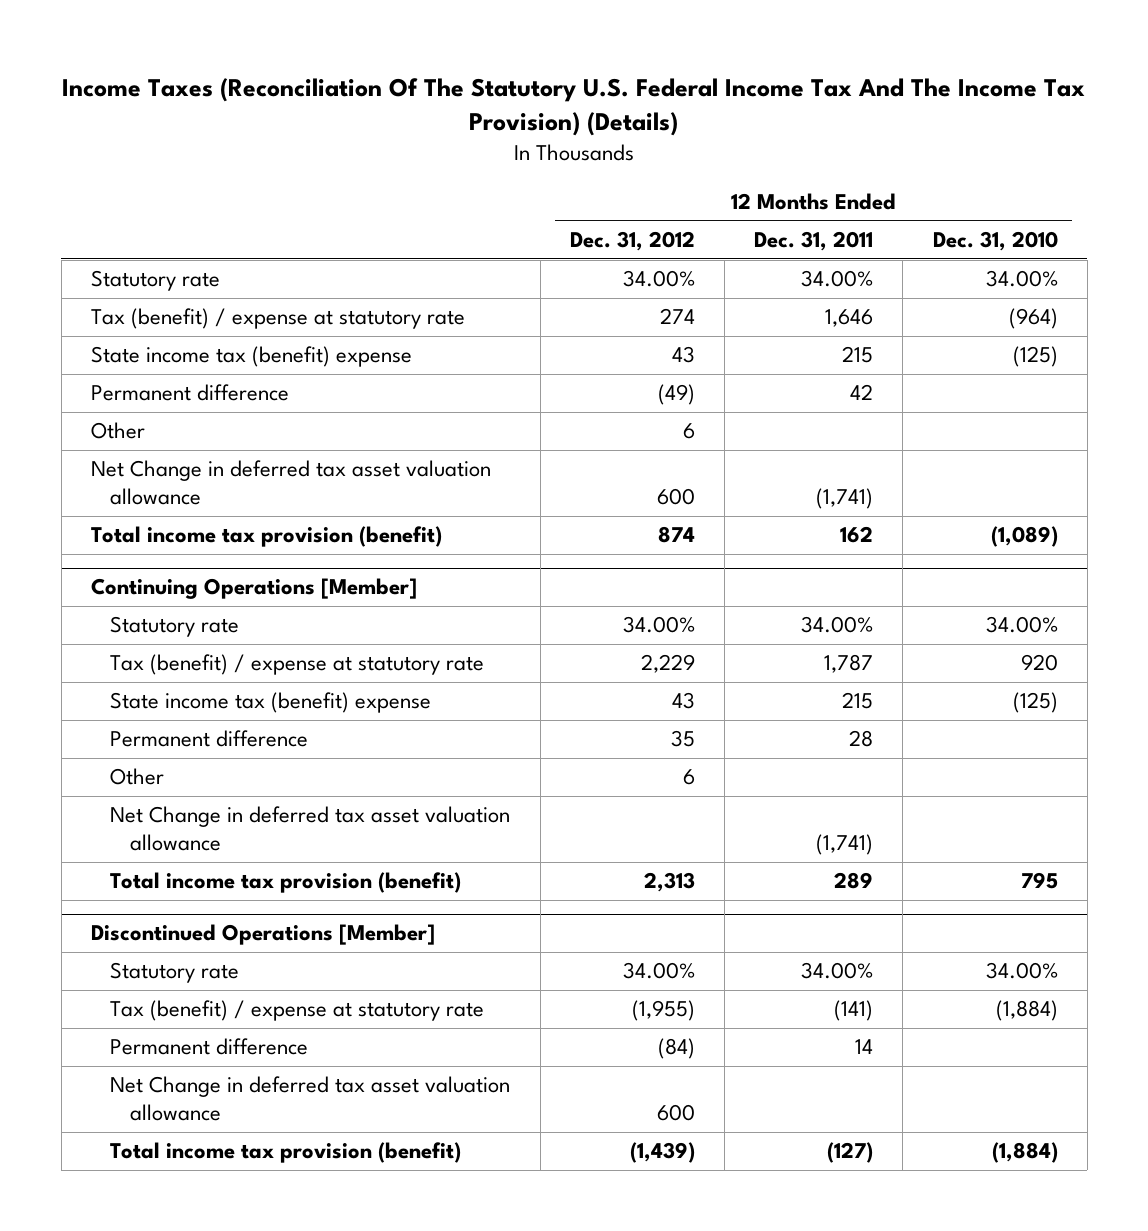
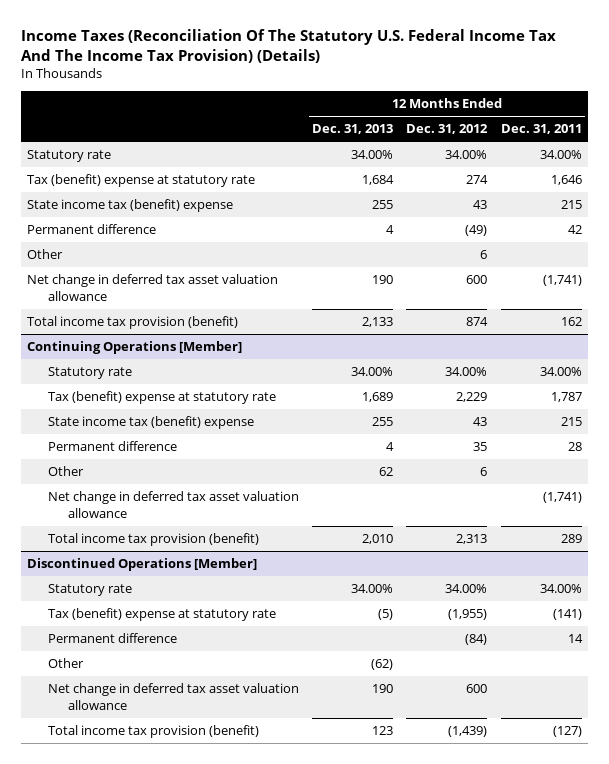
[932,230,1058,251] Dec. 31, 2010 -> none
none -> [312,124,394,135] Dec. 31, 2013
[90,308,465,330] Tax (benefit) / expense at statutory rate -> [27,174,256,188] Tax (benefit) expense at statutory rate
[90,460,491,506] Net Change in deferred tax asset valuation allowance -> [27,274,279,301] Net change in deferred tax asset valuation allowance
[110,654,485,676] Tax (benefit) / expense at statutory rate -> [47,391,276,405] Tax (benefit) expense at statutory rate
[110,806,511,852] Net Change in deferred tax asset valuation allowance -> [47,491,299,518] Net change in deferred tax asset valuation allowance
[110,1000,485,1022] Tax (benefit) / expense at statutory rate -> [47,608,276,622] Tax (benefit) expense at statutory rate
none -> [47,658,84,669] Other
[110,1076,511,1122] Net Change in deferred tax asset valuation allowance -> [47,683,299,710] Net change in deferred tax asset valuation allowance

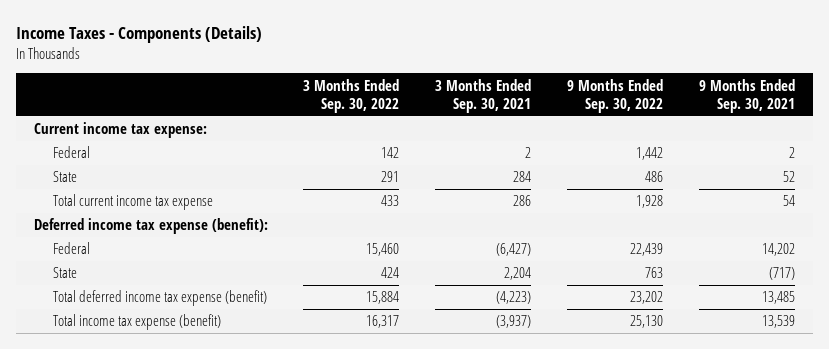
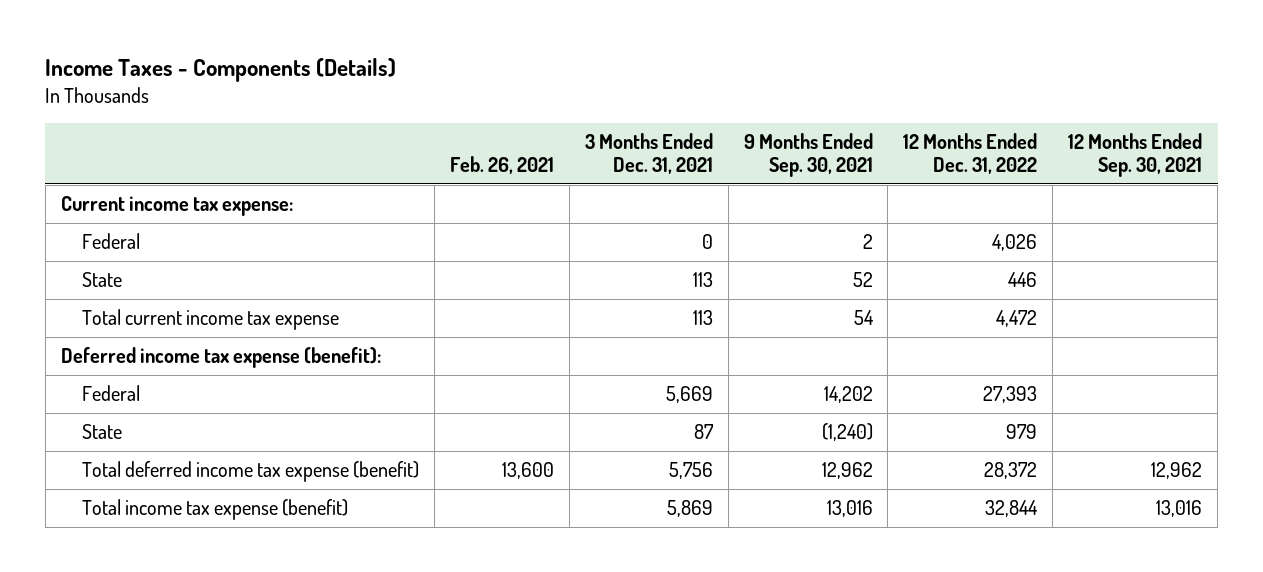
[303,78,400,113] 3 Months Ended Sep. 30, 2022 -> none
[435,78,532,113] 3 Months Ended Sep. 30, 2021 -> none
[567,78,664,113] 9 Months Ended Sep. 30, 2022 -> none
none -> [449,156,554,175] Feb. 26, 2021
none -> [584,133,713,175] 3 Months Ended Dec. 31, 2021
none -> [903,133,1038,175] 12 Months Ended Dec. 31, 2022
none -> [1068,133,1203,178] 12 Months Ended Sep. 30, 2021
[769,267,796,281] (717) -> [821,423,873,442] (1,240)
[762,291,796,305] 13,485 -> [821,462,873,480] 12,962
[762,315,796,329] 13,539 -> [826,500,873,518] 13,016

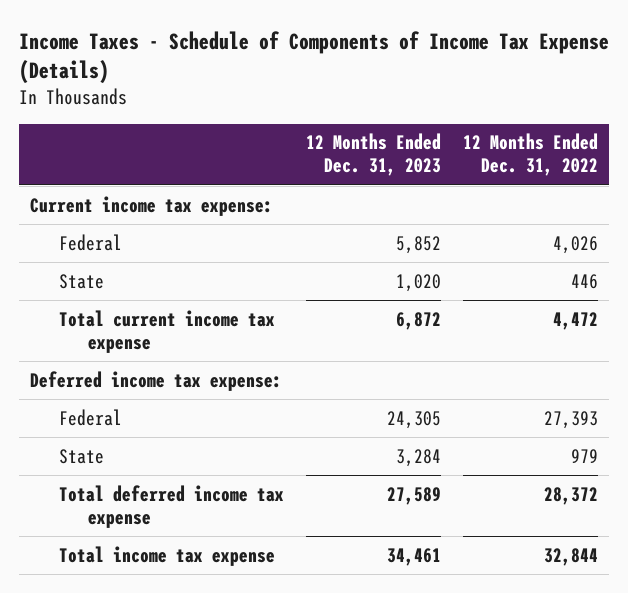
[45,58,397,83] Income Taxes - Components (Details) -> [18,30,609,85] Income Taxes - Schedule of Components of Income Tax Expense (Details)
[449,156,554,175] Feb. 26, 2021 -> none
[584,133,713,175] 3 Months Ended Dec. 31, 2021 -> none
[743,133,873,178] 9 Months Ended Sep. 30, 2021 -> none
[1068,133,1203,178] 12 Months Ended Sep. 30, 2021 -> none
none -> [306,133,442,177] 12 Months Ended Dec. 31, 2023
[60,347,381,369] Deferred income tax expense (benefit): -> [29,370,282,391] Deferred income tax expense:
[82,461,420,483] Total deferred income tax expense (benefit) -> [58,484,284,528] Total deferred income tax expense
[82,499,349,521] Total income tax expense (benefit) -> [58,545,275,566] Total income tax expense

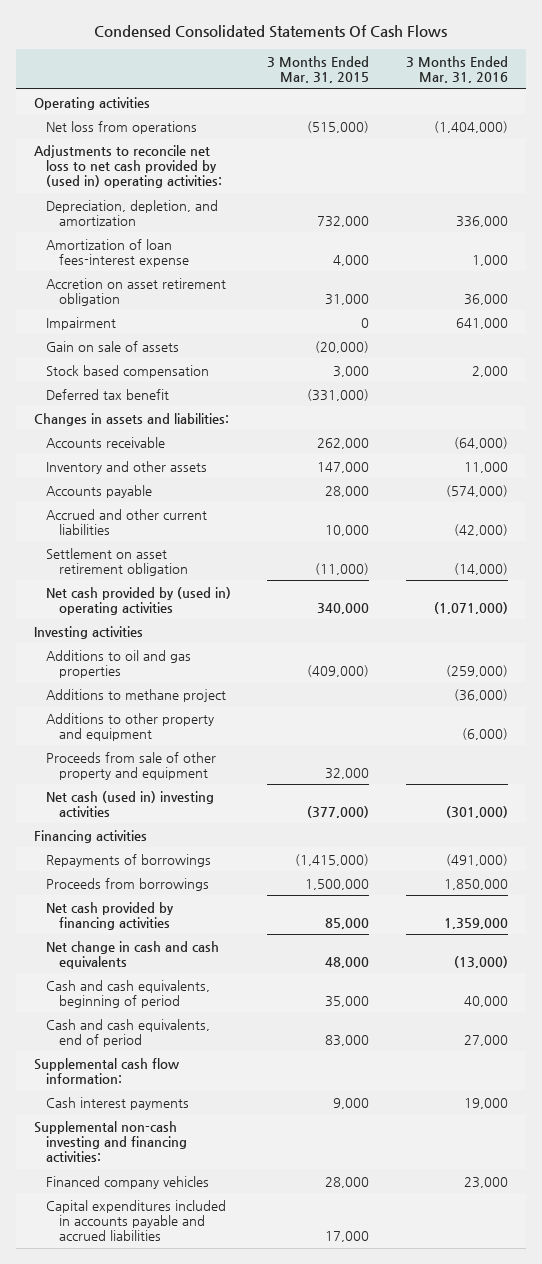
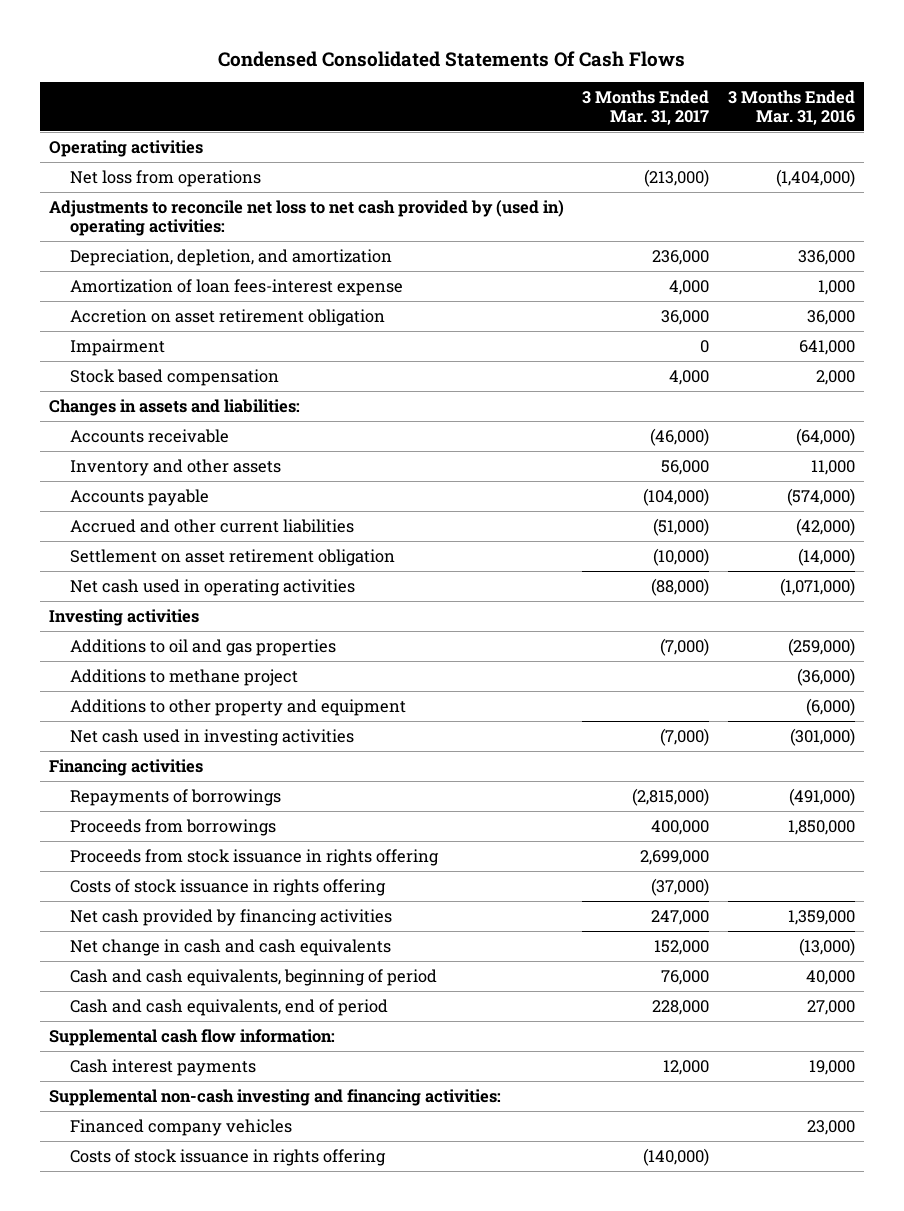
[267,55,370,84] 3 Months Ended Mar. 31, 2015 -> none
none -> [582,89,710,125] 3 Months Ended Mar. 31, 2017
[46,340,180,352] Gain on sale of assets -> none
[46,388,170,400] Deferred tax benefit -> none
[46,586,232,615] Net cash provided by (used in) operating activities -> [70,578,356,596] Net cash used in operating activities
[46,751,217,780] Proceeds from sale of other property and equipment -> none
[46,790,215,817] Net cash (used in) investing activities -> [70,728,355,746] Net cash used in investing activities
none -> [70,848,440,866] Proceeds from stock issuance in rights offering
none -> [70,878,387,896] Costs of stock issuance in rights offering
[46,1199,227,1242] Capital expenditures included in accounts payable and accrued liabilities -> none
none -> [70,1148,387,1166] Costs of stock issuance in rights offering

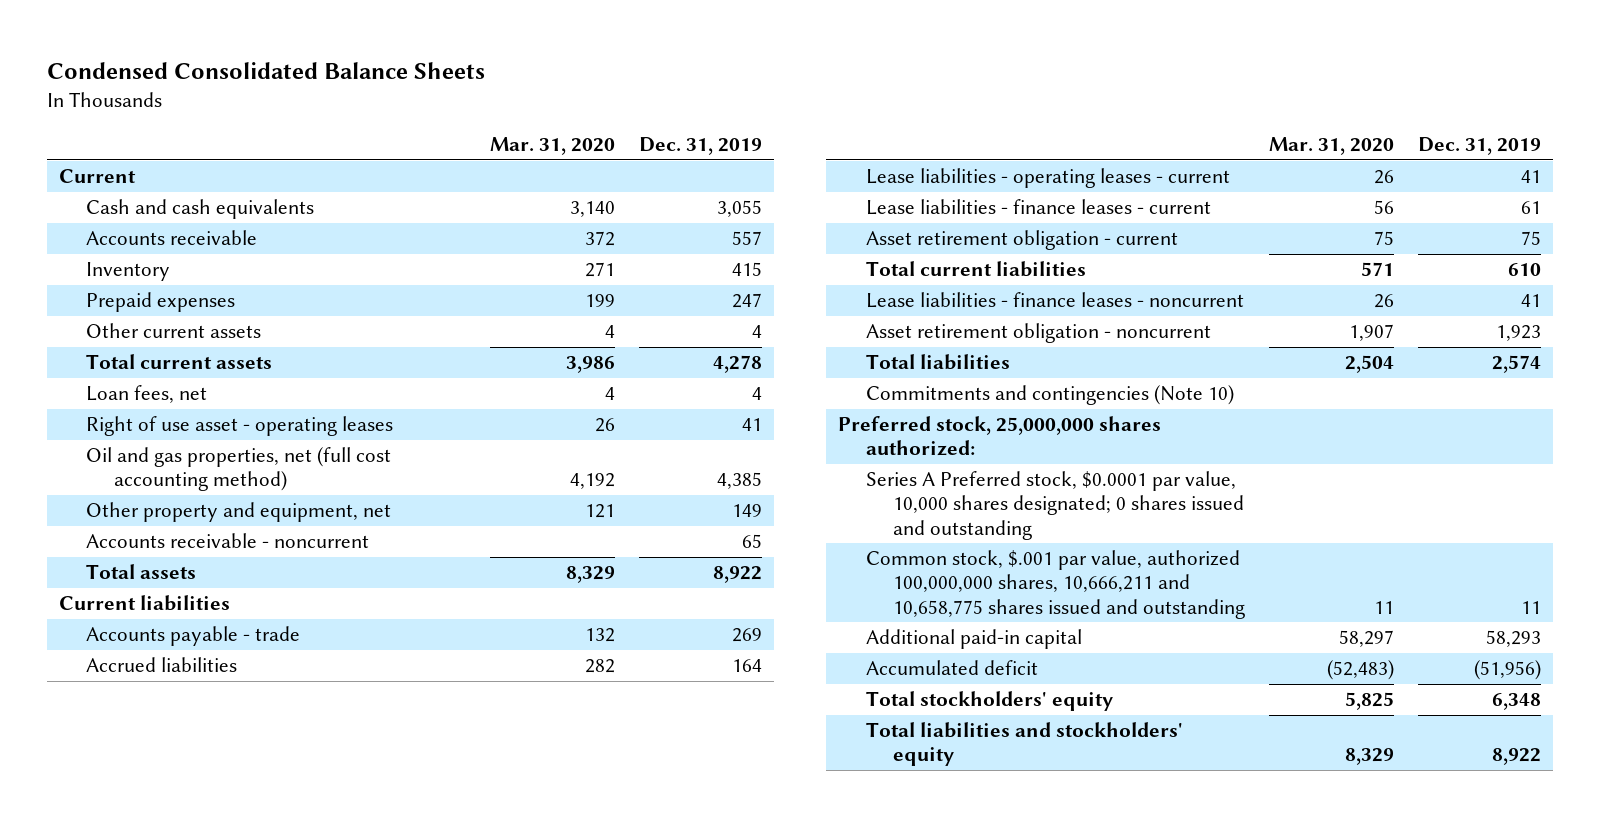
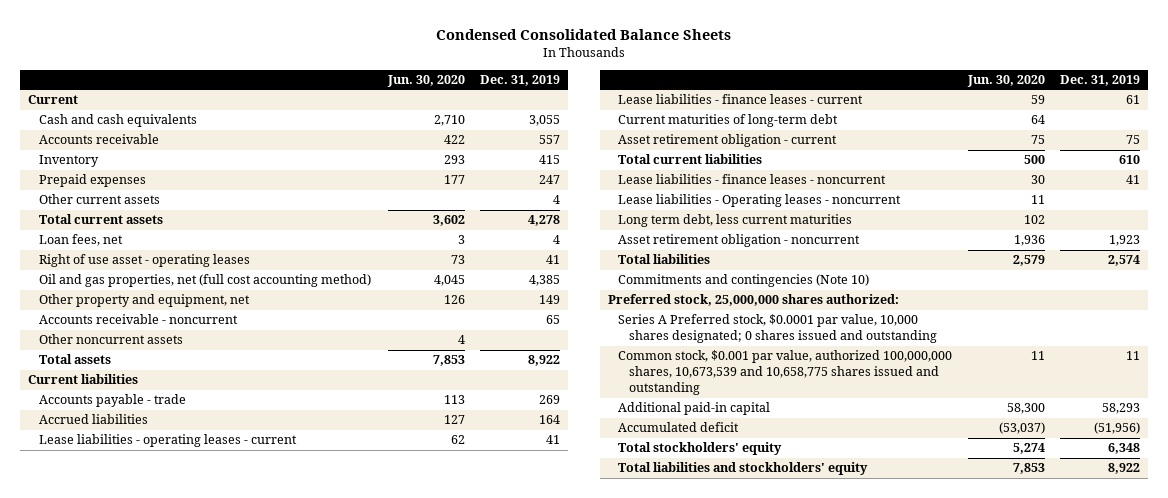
[489,136,615,155] Mar. 31, 2020 -> none
none -> [387,75,466,88] Jun. 30, 2020
none -> [38,334,183,345] Other noncurrent assets
none -> [618,114,839,128] Current maturities of long-term debt
none -> [618,194,902,208] Lease liabilities - Operating leases - noncurrent
none -> [618,214,853,228] Long term debt, less current maturities
[865,550,1245,619] Common stock, $.001 par value, authorized 100,000,000 shares, 10,666,211 and 10,658,775 shares issued and outstanding -> [618,350,953,396] Common stock, $0.001 par value, authorized 100,000,000 shares, 10,673,539 and 10,658,775 shares issued and outstanding

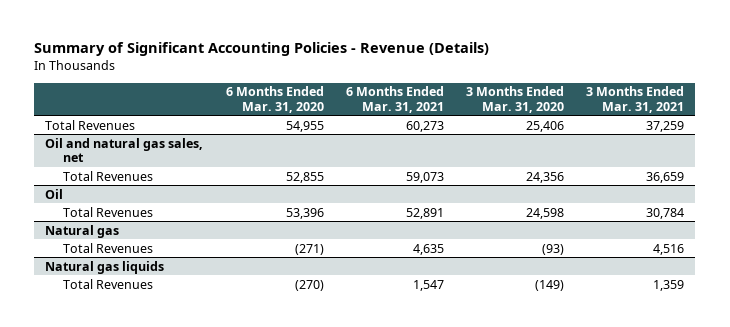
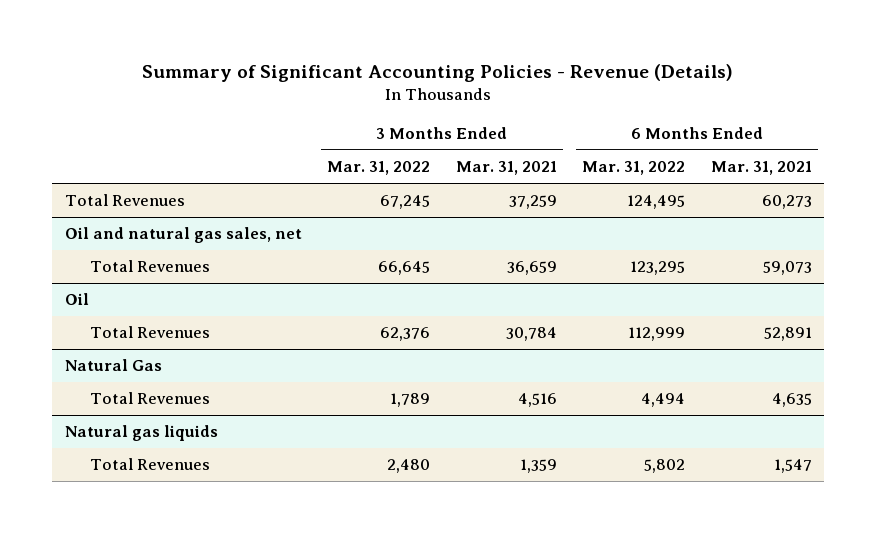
[225,86,324,113] 6 Months Ended Mar. 31, 2020 -> none
[466,86,565,113] 3 Months Ended Mar. 31, 2020 -> none
none -> [327,161,431,176] Mar. 31, 2022
none -> [582,161,686,176] Mar. 31, 2022
[45,224,120,238] Natural gas -> [64,359,162,372] Natural Gas

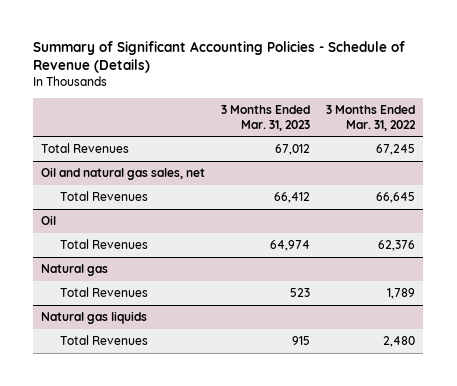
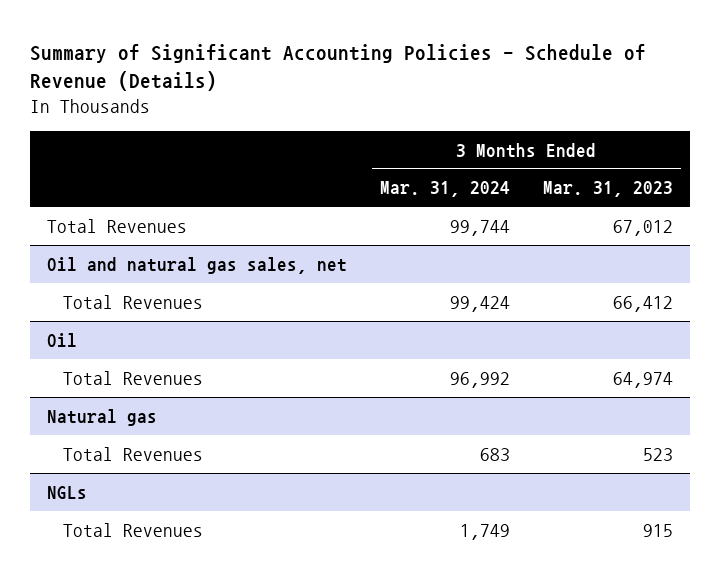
[326,105,417,131] 3 Months Ended Mar. 31, 2022 -> none
none -> [379,181,510,198] Mar. 31, 2024
[41,311,148,325] Natural gas liquids -> [46,485,87,499] NGLs

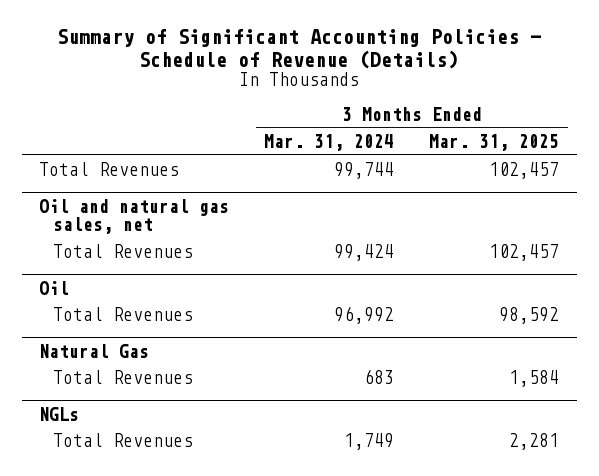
[543,181,674,198] Mar. 31, 2023 -> none
none -> [429,133,560,151] Mar. 31, 2025
[46,408,157,426] Natural gas -> [39,343,150,358] Natural Gas

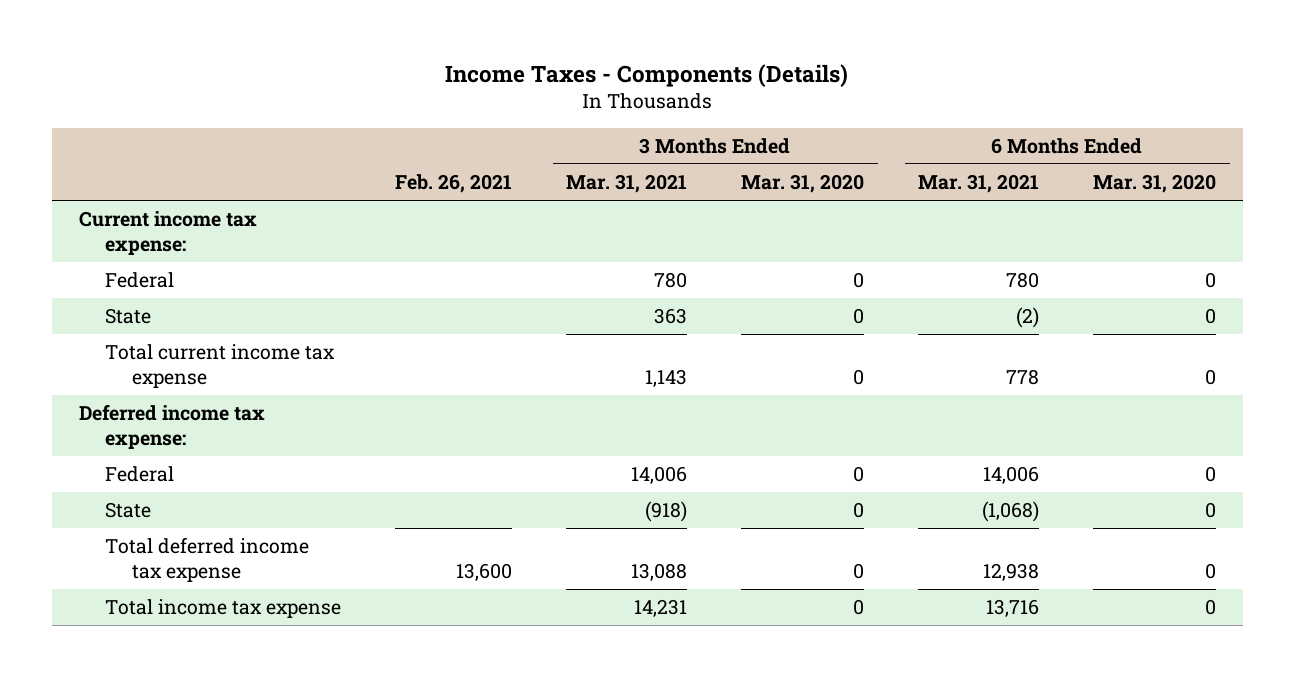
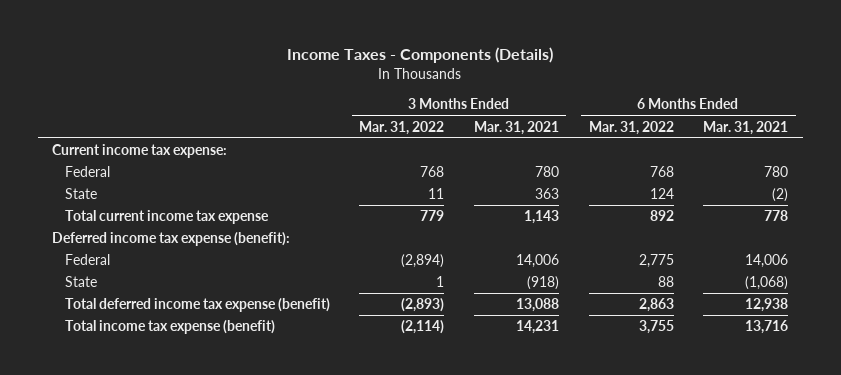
[395,174,513,194] Feb. 26, 2021 -> none
[741,174,865,194] Mar. 31, 2020 -> none
[1093,174,1217,194] Mar. 31, 2020 -> none
none -> [359,120,445,135] Mar. 31, 2022
none -> [588,120,674,135] Mar. 31, 2022
[78,404,265,449] Deferred income tax expense: -> [52,232,291,247] Deferred income tax expense (benefit):
[105,537,310,582] Total deferred income tax expense -> [64,298,330,313] Total deferred income tax expense (benefit)
[105,599,342,619] Total income tax expense -> [64,320,275,335] Total income tax expense (benefit)

